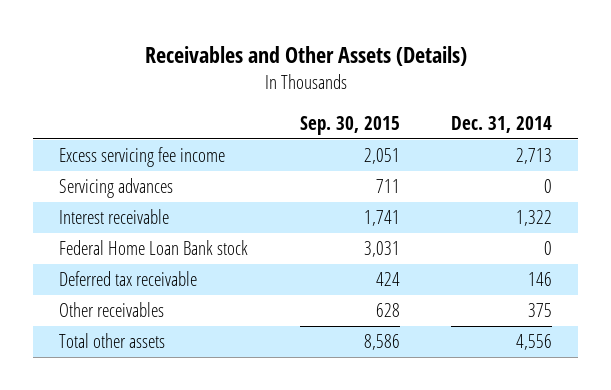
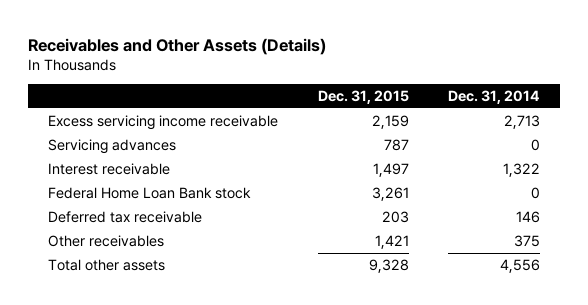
[299,116,400,136] Sep. 30, 2015 -> none
none -> [317,90,409,105] Dec. 31, 2015
[58,147,225,168] Excess servicing fee income -> [48,114,279,130] Excess servicing income receivable

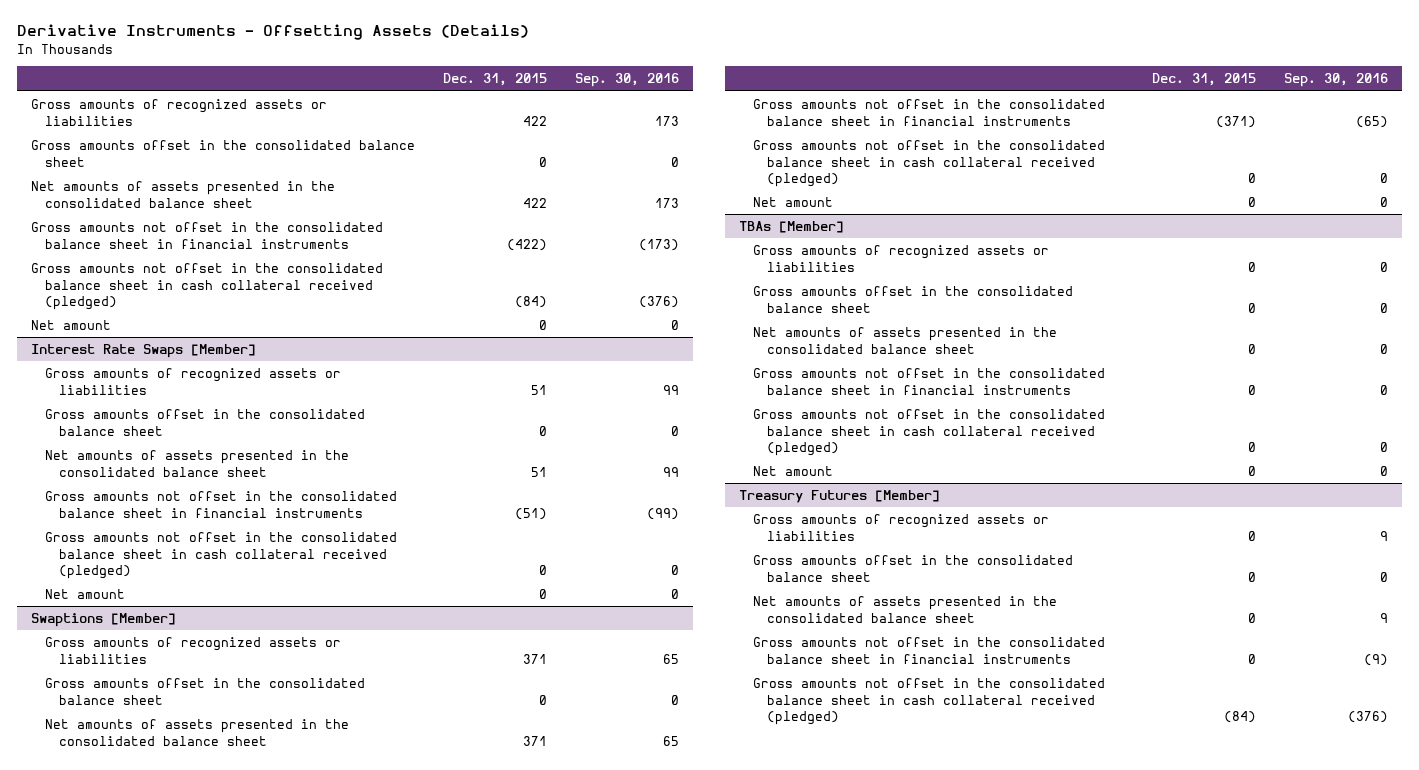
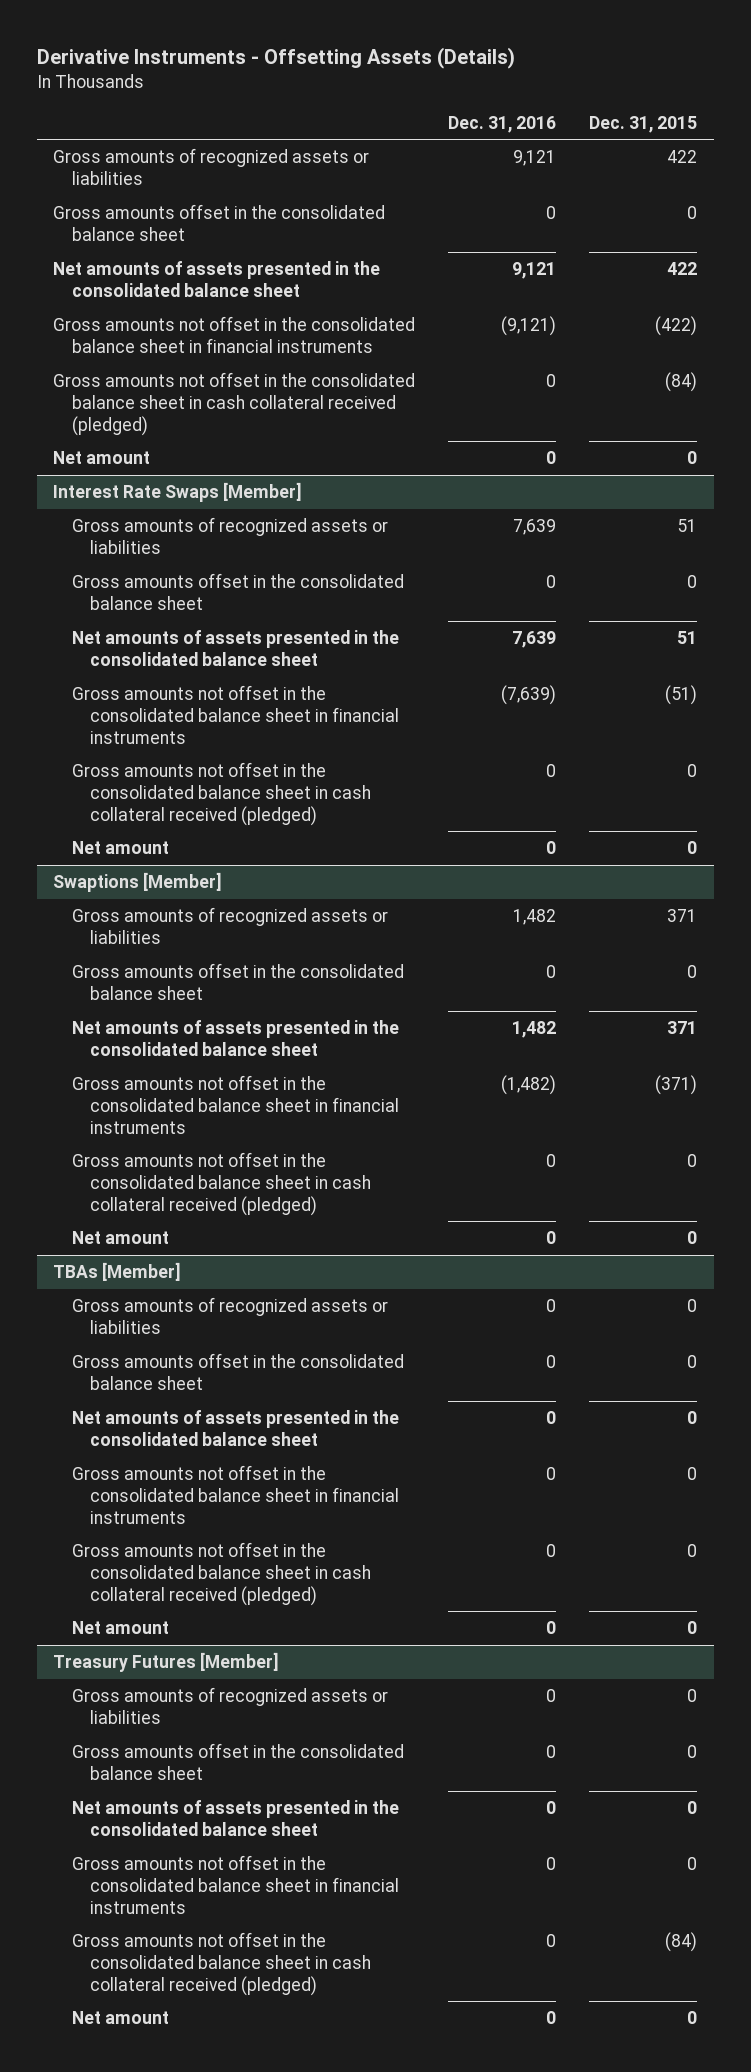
[575,73,680,88] Sep. 30, 2016 -> none
none -> [448,115,557,133] Dec. 31, 2016
none -> [71,2011,169,2025] Net amount

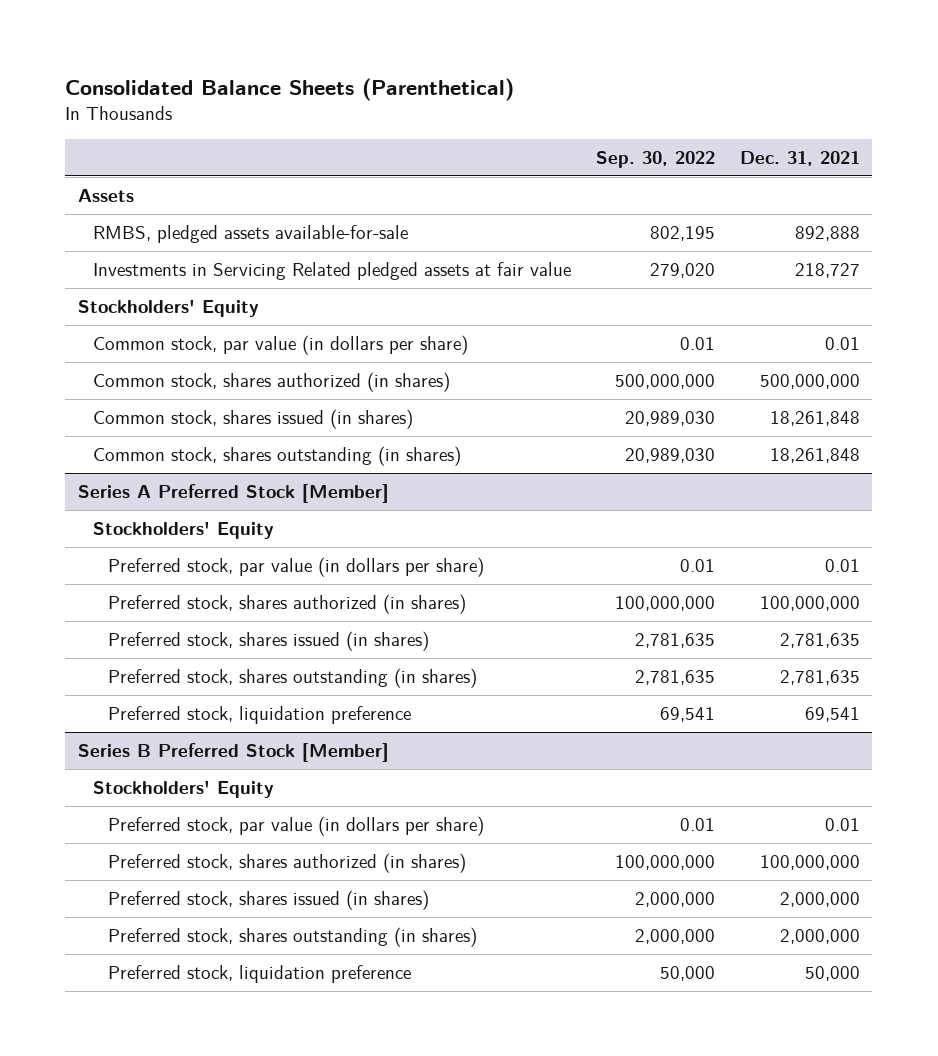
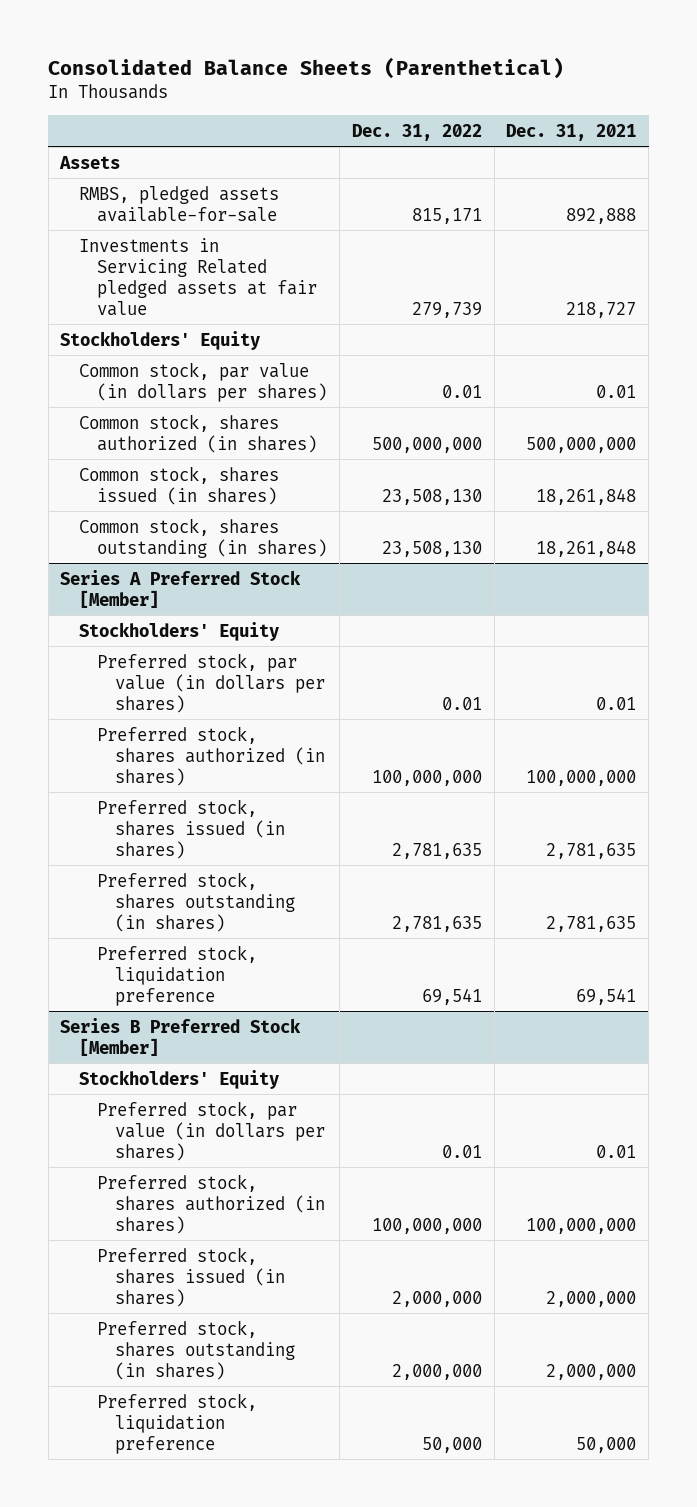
[595,151,715,169] Sep. 30, 2022 -> none
none -> [351,123,482,141] Dec. 31, 2022
[93,334,469,355] Common stock, par value (in dollars per share) -> [78,361,327,402] Common stock, par value (in dollars per shares)
[108,556,485,577] Preferred stock, par value (in dollars per share) -> [96,652,326,713] Preferred stock, par value (in dollars per shares)
[108,815,485,836] Preferred stock, par value (in dollars per share) -> [96,1100,326,1161] Preferred stock, par value (in dollars per shares)

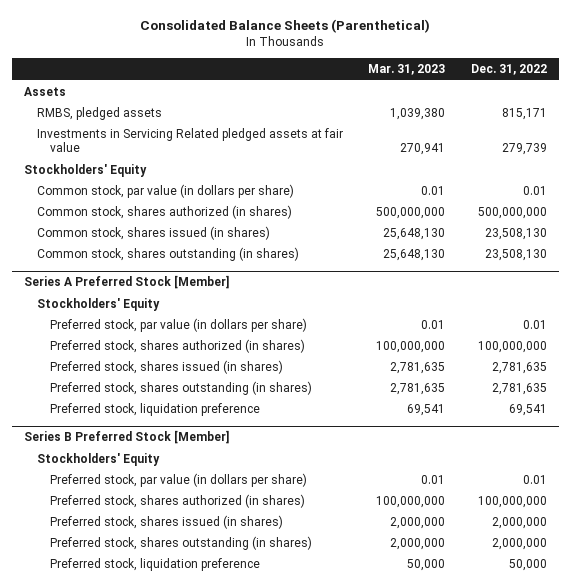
[506,123,637,141] Dec. 31, 2021 -> none
none -> [368,64,446,76] Mar. 31, 2023
[78,185,279,222] RMBS, pledged assets available-for-sale -> [37,106,163,120] RMBS, pledged assets
[78,361,327,402] Common stock, par value (in dollars per shares) -> [37,183,295,198] Common stock, par value (in dollars per share)
[96,652,326,713] Preferred stock, par value (in dollars per shares) -> [50,317,308,332] Preferred stock, par value (in dollars per share)
[96,1100,326,1161] Preferred stock, par value (in dollars per shares) -> [50,472,308,487] Preferred stock, par value (in dollars per share)

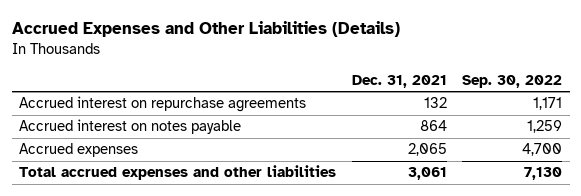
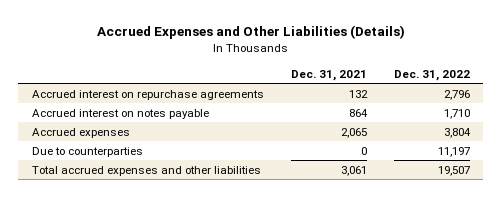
[461,74,562,88] Sep. 30, 2022 -> none
none -> [393,69,470,81] Dec. 31, 2022
none -> [31,146,143,157] Due to counterparties

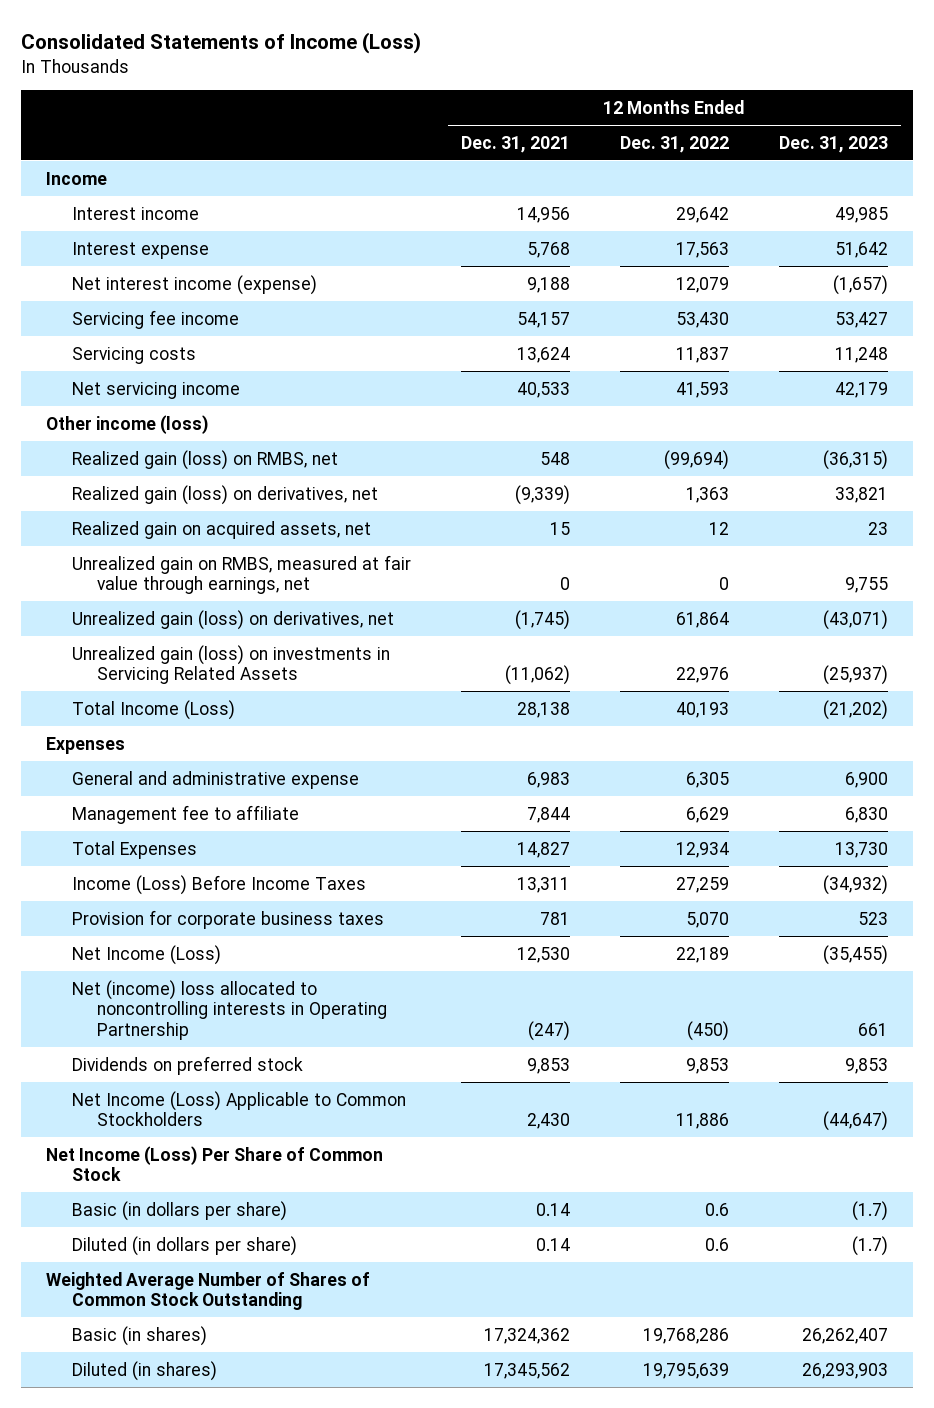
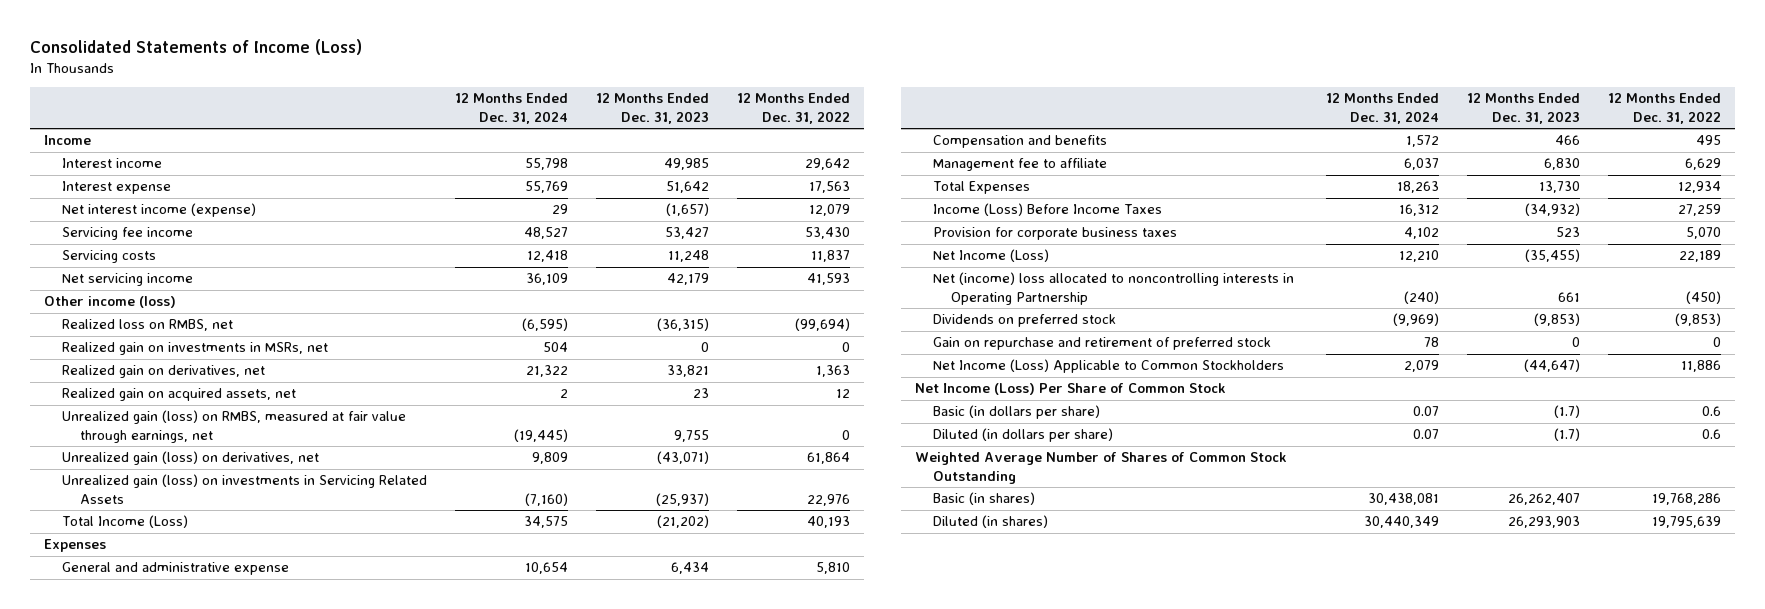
[460,135,570,153] Dec. 31, 2021 -> none
none -> [455,93,569,124] 12 Months Ended Dec. 31, 2024
[71,449,338,470] Realized gain (loss) on RMBS, net -> [62,319,234,332] Realized loss on RMBS, net
none -> [62,342,329,356] Realized gain on investments in MSRs, net
[71,484,378,505] Realized gain (loss) on derivatives, net -> [62,365,266,379] Realized gain on derivatives, net
[71,554,411,595] Unrealized gain on RMBS, measured at fair value through earnings, net -> [62,410,407,443] Unrealized gain (loss) on RMBS, measured at fair value through earnings, net
[685,771,729,788] 6,305 -> [816,562,851,575] 5,810
[844,771,888,788] 6,900 -> [671,562,710,575] 6,434
none -> [932,135,1107,149] Compensation and benefits
[685,1057,729,1074] 9,853 -> [1674,313,1721,327] (9,853)
[844,1057,888,1074] 9,853 -> [1533,313,1580,327] (9,853)
none -> [932,337,1271,351] Gain on repurchase and retirement of preferred stock

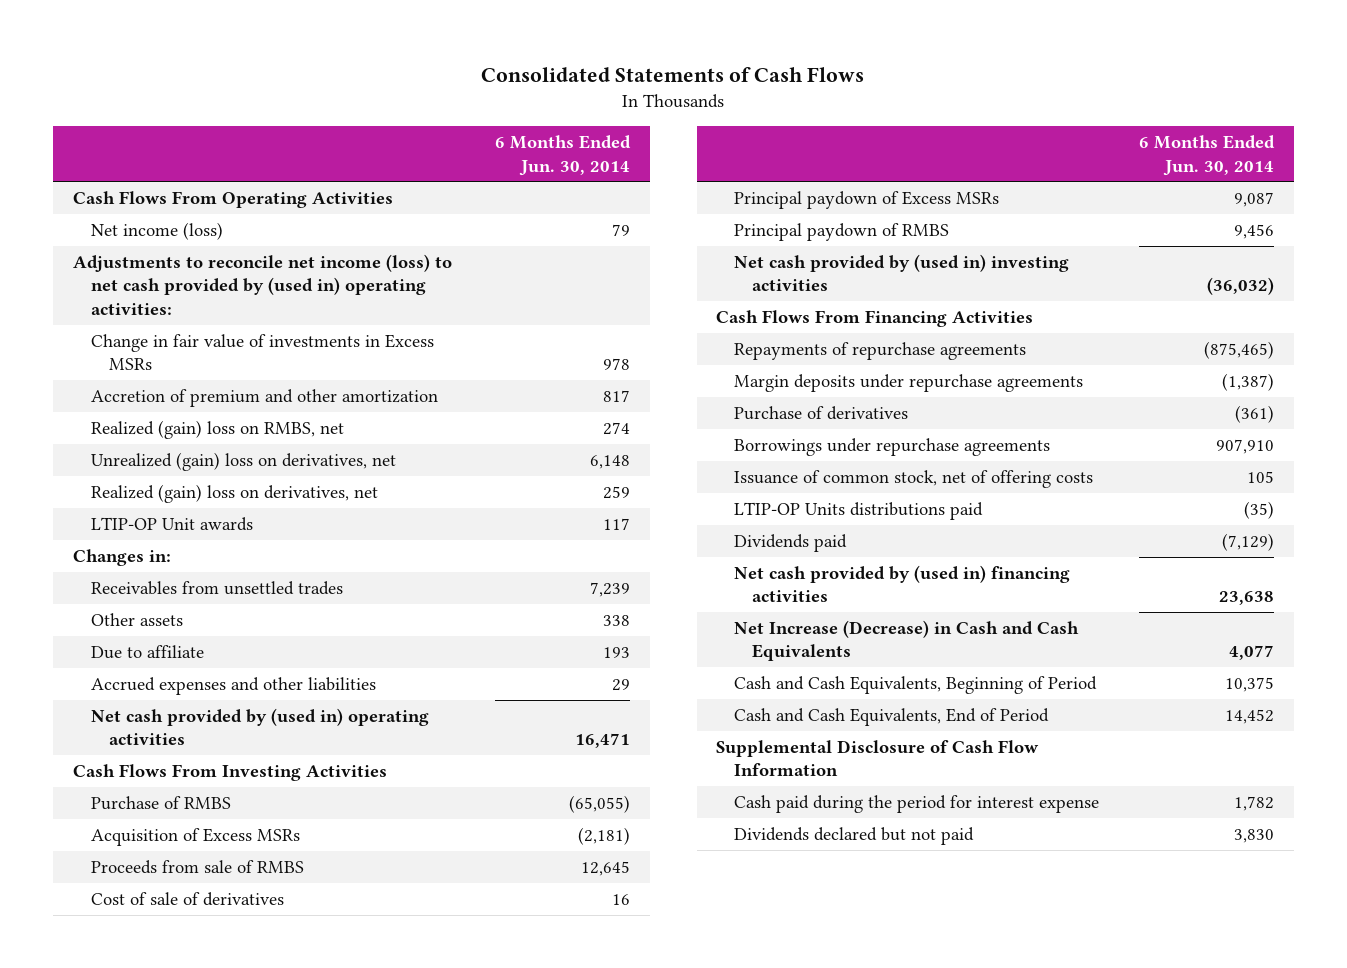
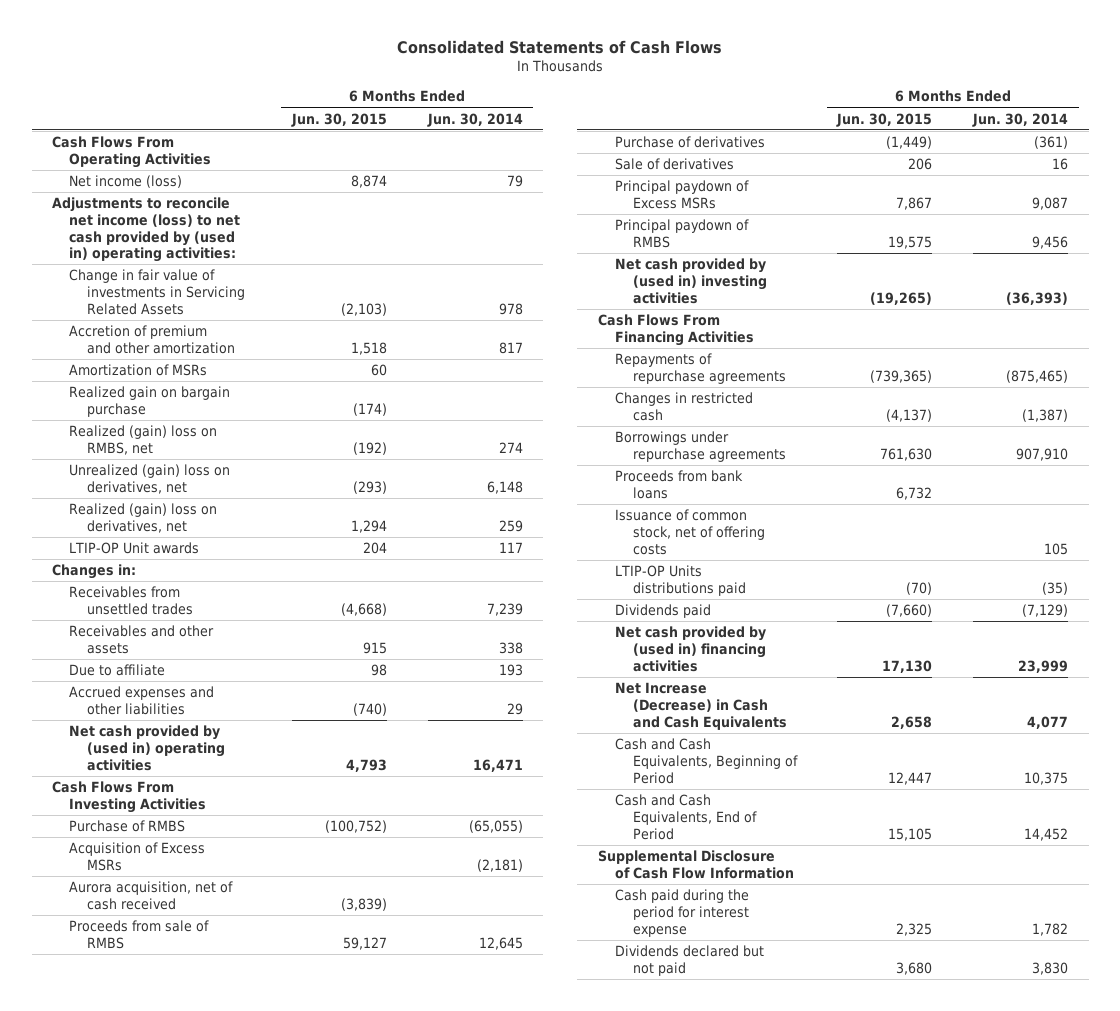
none -> [290,112,387,127] Jun. 30, 2015
[90,333,434,371] Change in fair value of investments in Excess MSRs -> [69,269,245,315] Change in fair value of investments in Servicing Related Assets
none -> [69,364,208,377] Amortization of MSRs
none -> [69,386,231,417] Realized gain on bargain purchase
[90,612,183,626] Other assets -> [69,625,215,654] Receivables and other assets
none -> [69,881,234,910] Aurora acquisition, net of cash received
[734,405,909,420] Purchase of derivatives -> [615,136,766,149] Purchase of derivatives
[90,891,284,906] Cost of sale of derivatives -> [615,158,735,171] Sale of derivatives
[1206,277,1274,296] (36,032) -> [1006,291,1069,305] (36,393)
[734,373,1084,392] Margin deposits under repurchase agreements -> [615,392,754,421] Changes in restricted cash
none -> [615,470,744,499] Proceeds from bank loans
[1218,591,1274,606] 23,638 -> [1018,659,1069,673] 23,999

